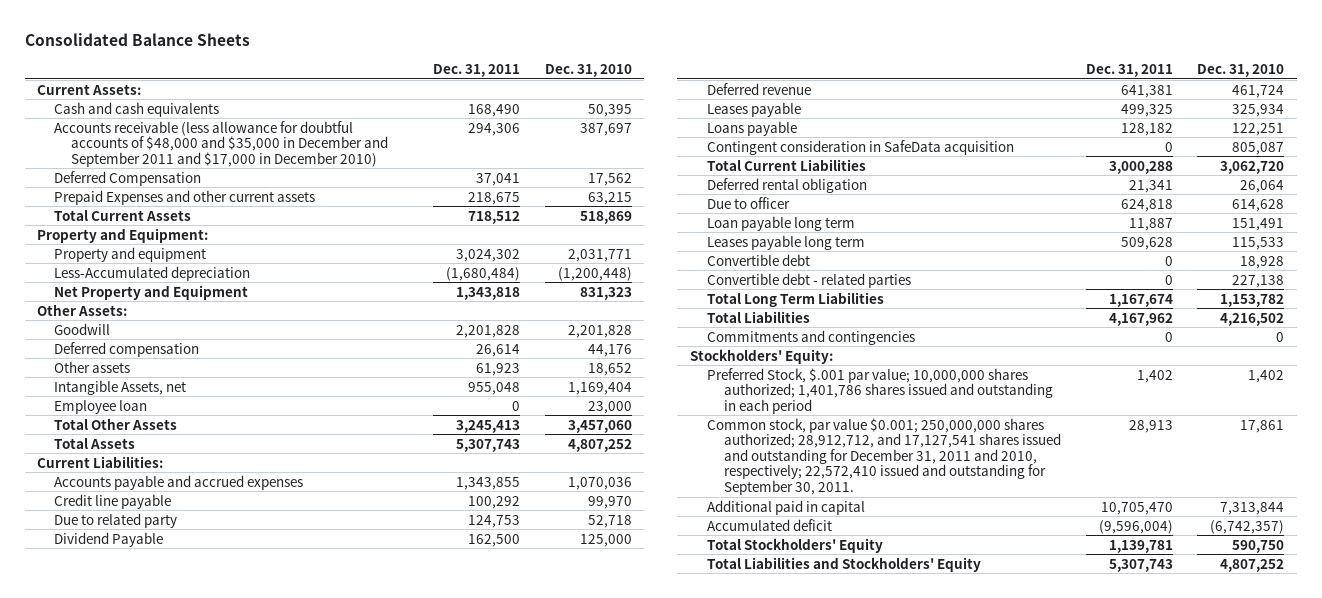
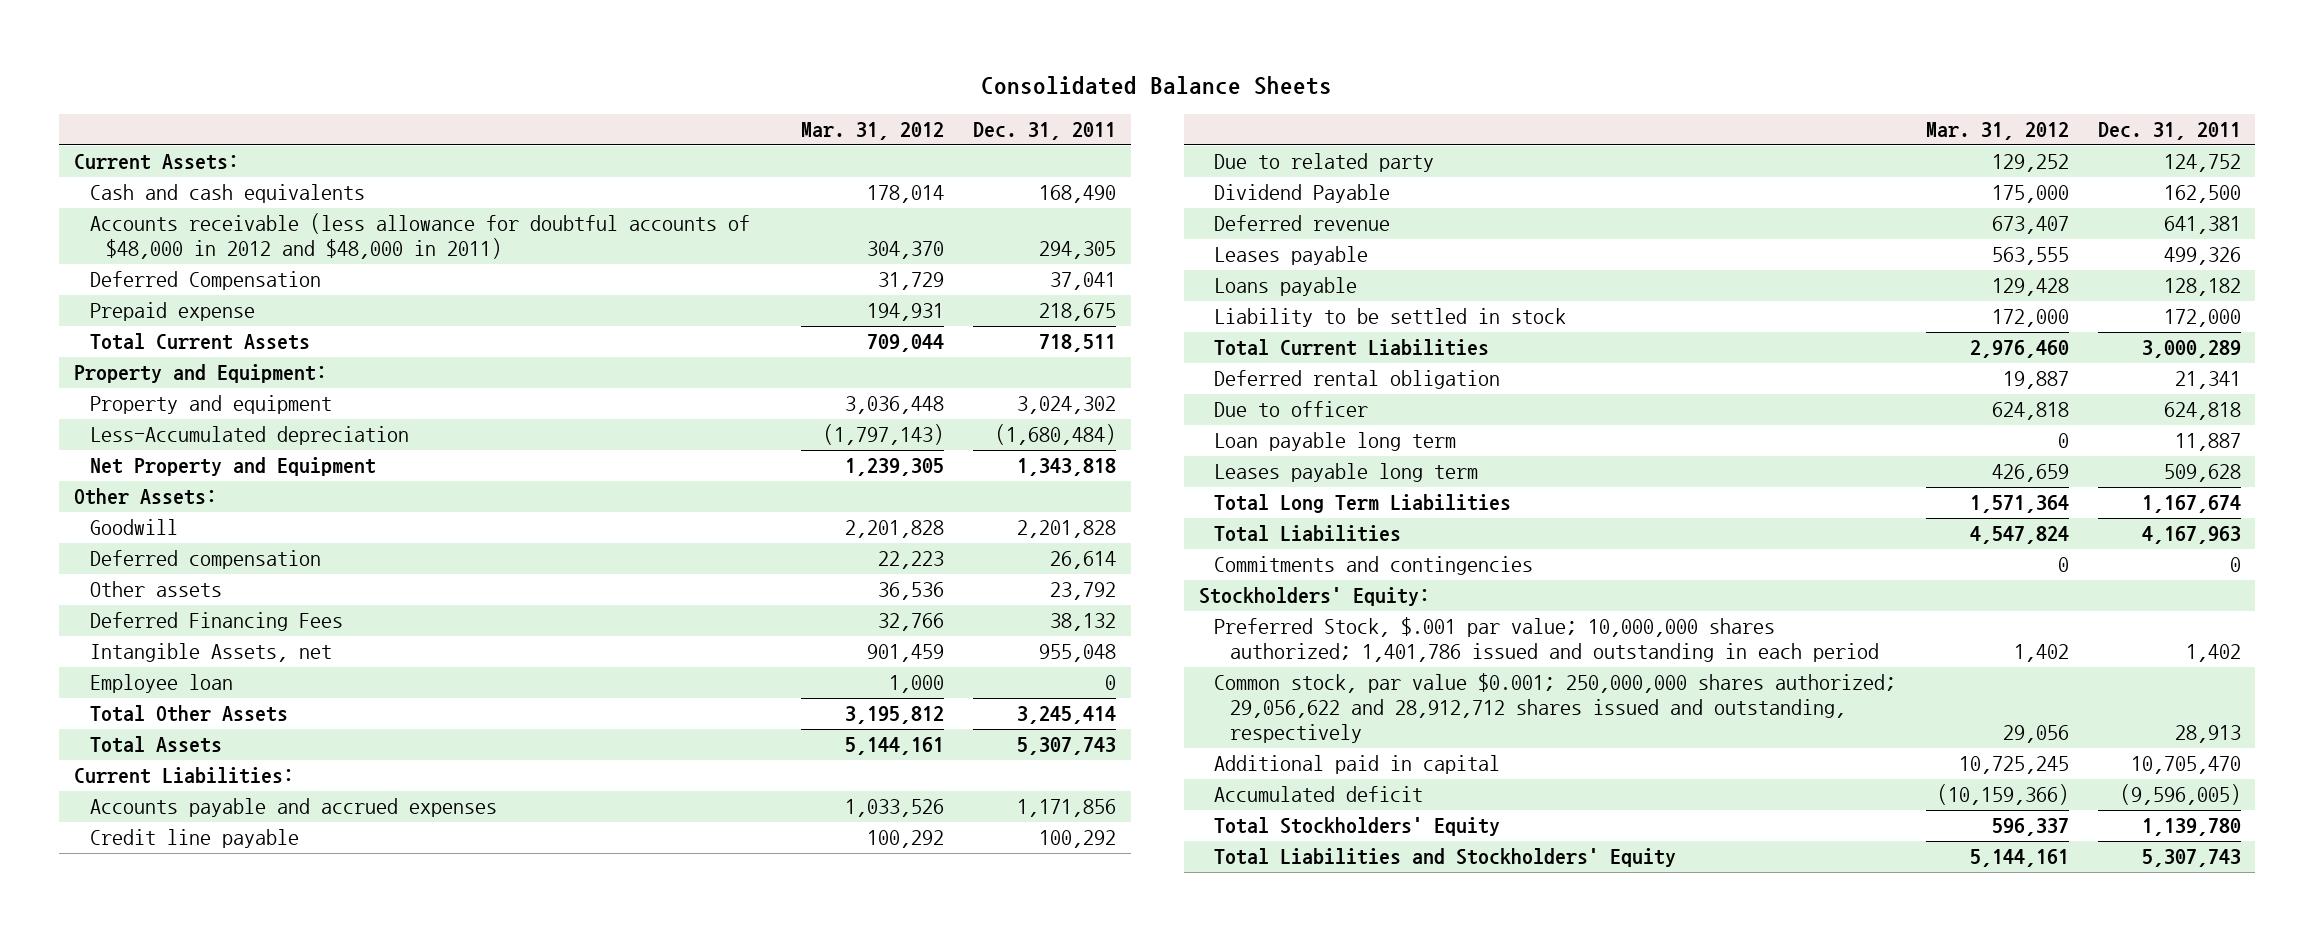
[544,63,632,77] Dec. 31, 2010 -> none
none -> [800,122,944,141] Mar. 31, 2012
[54,120,389,167] Accounts receivable (less allowance for doubtful accounts of $48,000 and $35,000 in December and September 2011 and $17,000 in December 2010) -> [89,213,750,260] Accounts receivable (less allowance for doubtful accounts of $48,000 in 2012 and $48,000 in 2011)
[468,122,521,136] 294,306 -> [1039,241,1117,260] 294,305
[54,189,316,205] Prepaid Expenses and other current assets -> [89,302,255,322] Prepaid expense
[468,210,521,224] 718,512 -> [1039,334,1117,353] 718,511
[476,362,521,376] 61,923 -> [1050,582,1117,601] 23,792
none -> [89,612,343,632] Deferred Financing Fees
[456,419,521,433] 3,245,413 -> [1017,706,1117,725] 3,245,414
[456,476,521,490] 1,343,855 -> [1017,799,1117,818] 1,171,856
[468,514,521,528] 124,753 -> [2163,154,2241,173] 124,752
[1120,103,1173,117] 499,325 -> [2163,247,2241,266] 499,326
[706,139,1014,155] Contingent consideration in SafeData acquisition -> none
none -> [1214,308,1567,328] Liability to be settled in stock
[1108,160,1173,174] 3,000,288 -> [2141,340,2241,359] 3,000,289
[706,253,810,266] Convertible debt -> none
[706,272,911,288] Convertible debt - related parties -> none
[1108,312,1173,326] 4,167,962 -> [2141,526,2241,545] 4,167,963
[706,367,1053,414] Preferred Stock, $.001 par value; 10,000,000 shares authorized; 1,401,786 shares issued and outstanding in each period -> [1214,617,1880,663] Preferred Stock, $.001 par value; 10,000,000 shares authorized; 1,401,786 issued and outstanding in each period
[706,417,1061,495] Common stock, par value $0.001; 250,000,000 shares authorized; 28,912,712, and 17,127,541 shares issued and outstanding for December 31, 2011 and 2010, respectively; 22,572,410 issued and outstanding for September 30, 2011. -> [1214,673,1897,744] Common stock, par value $0.001; 250,000,000 shares authorized; 29,056,622 and 28,912,712 shares issued and outstanding, respectively
[1098,519,1173,534] (9,596,004) -> [2119,784,2241,806] (9,596,005)
[1108,539,1173,553] 1,139,781 -> [2141,818,2241,837] 1,139,780

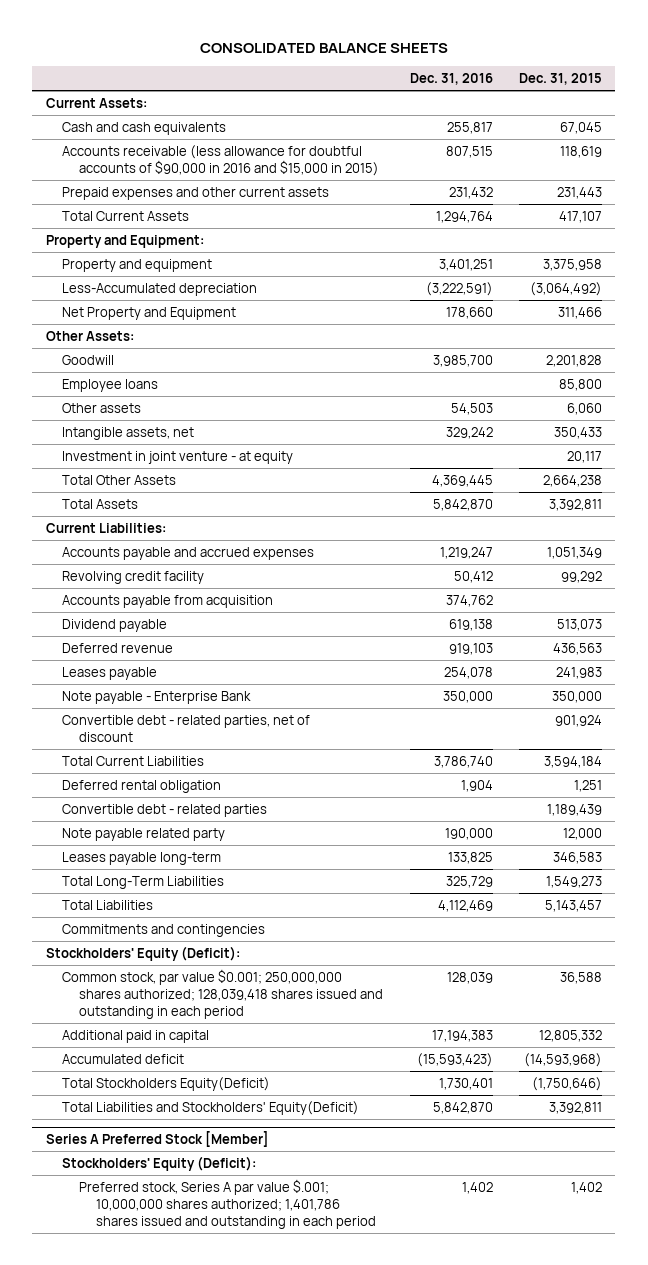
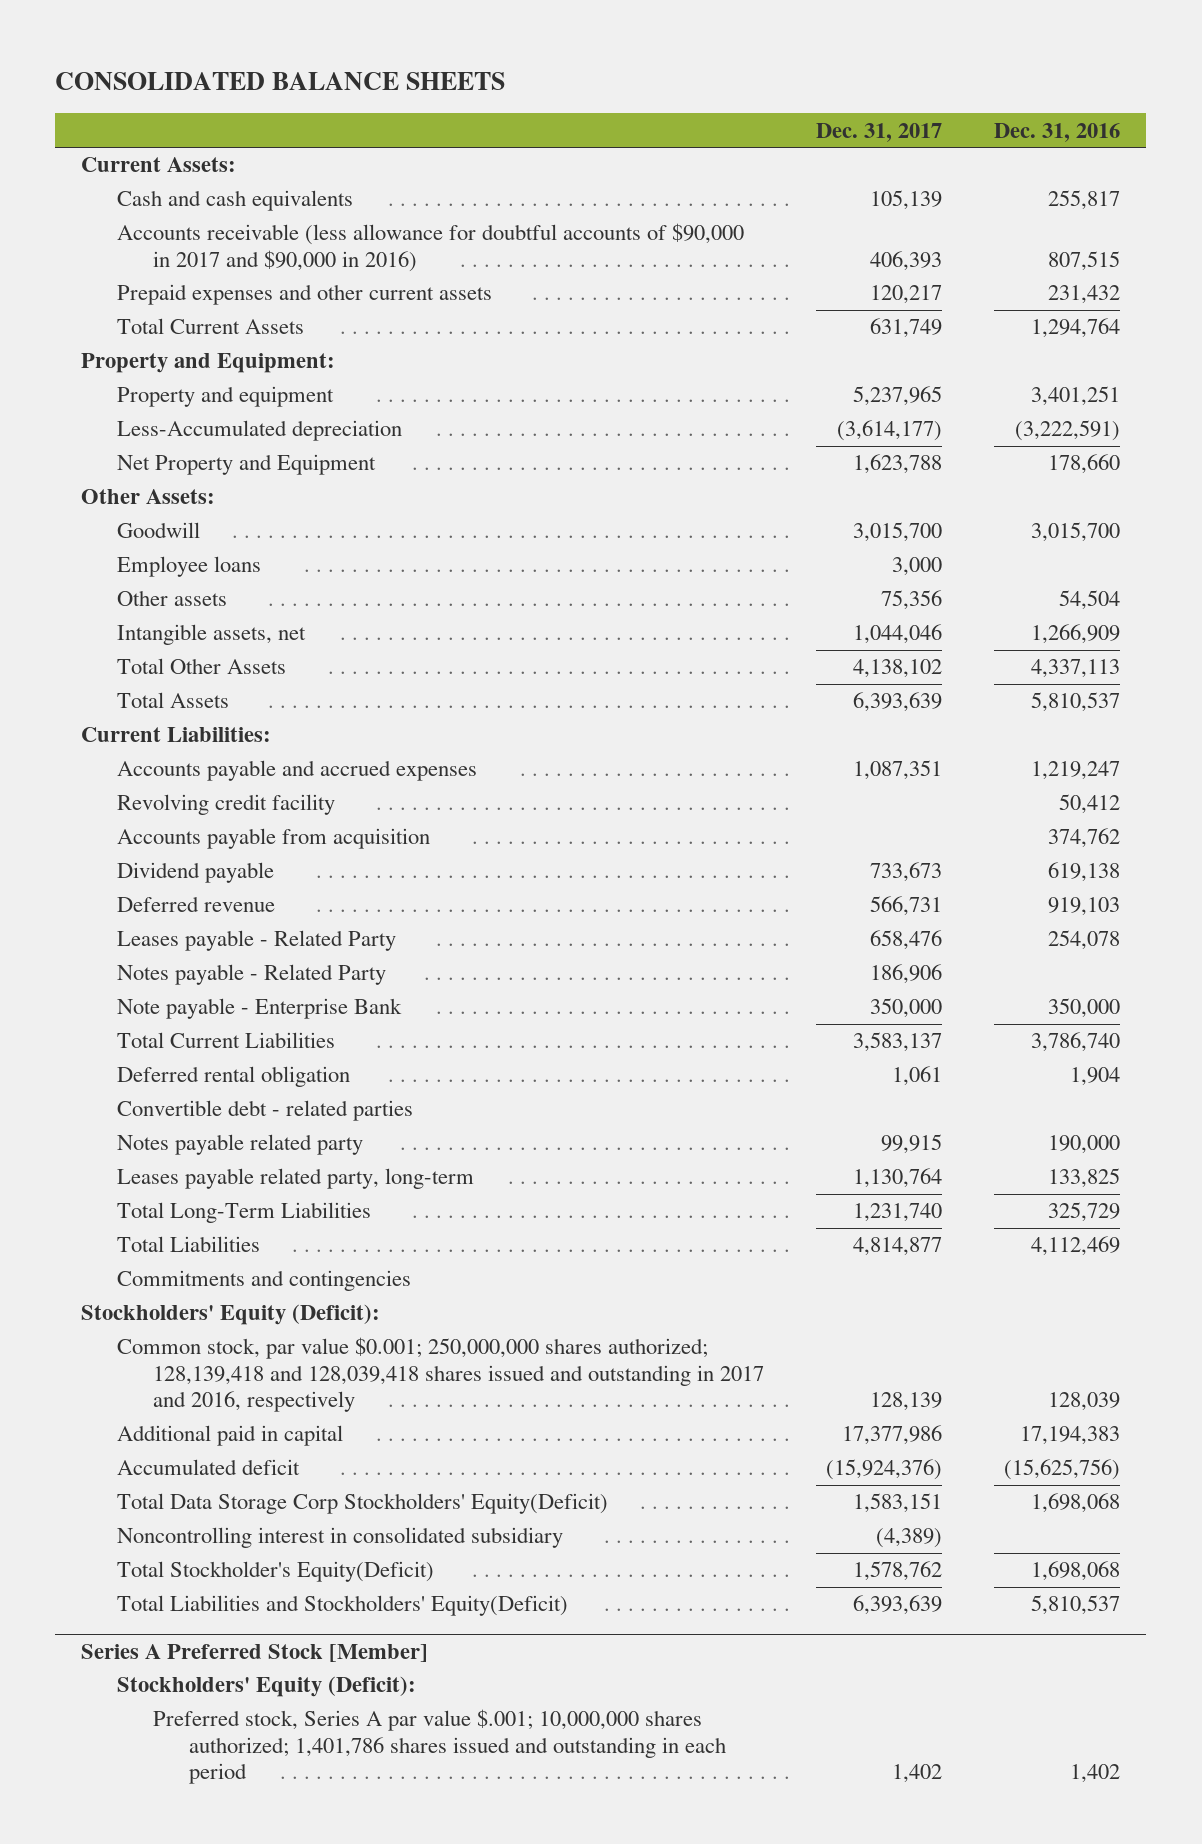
[519,72,603,85] Dec. 31, 2015 -> none
none -> [816,122,943,142] Dec. 31, 2017
[62,144,380,176] Accounts receivable (less allowance for doubtful accounts of $90,000 in 2016 and $15,000 in 2015) -> [117,223,745,272] Accounts receivable (less allowance for doubtful accounts of $90,000 in 2017 and $90,000 in 2016)
[432,354,493,367] 3,985,700 -> [1031,522,1121,543] 3,015,700
[62,450,294,464] Investment in joint venture - at equity -> none
[450,402,493,415] 54,503 -> [1059,590,1121,611] 54,504
[445,426,493,439] 329,242 -> [1031,624,1121,645] 1,266,909
[431,474,493,487] 4,369,445 -> [1031,659,1121,679] 4,337,113
[432,498,493,511] 5,842,870 -> [1031,692,1121,713] 5,810,537
[62,666,158,680] Leases payable -> [117,930,397,952] Leases payable - Related Party
none -> [117,964,387,986] Notes payable - Related Party
[62,714,311,742] Convertible debt - related parties, net of discount -> none
[62,827,226,841] Note payable related party -> [117,1134,364,1156] Notes payable related party
[62,851,222,865] Leases payable long-term -> [117,1168,475,1190] Leases payable related party, long-term
[62,968,384,1019] Common stock, par value $0.001; 250,000,000 shares authorized; 128,039,418 shares issued and outstanding in each period -> [117,1337,765,1413] Common stock, par value $0.001; 250,000,000 shares authorized; 128,139,418 and 128,039,418 shares issued and outstanding in 2017 and 2016, respectively
[416,1052,493,1067] (15,593,423) -> [1004,1459,1121,1481] (15,625,756)
[62,1076,271,1091] Total Stockholders Equity(Deficit) -> [117,1493,609,1515] Total Data Storage Corp Stockholders' Equity(Deficit)
[438,1077,493,1090] 1,730,401 -> [1031,1493,1121,1514] 1,698,068
none -> [117,1527,564,1549] Noncontrolling interest in consolidated subsidiary
none -> [117,1561,435,1583] Total Stockholder's Equity(Deficit)
[432,1101,493,1114] 5,842,870 -> [1031,1595,1121,1616] 5,810,537

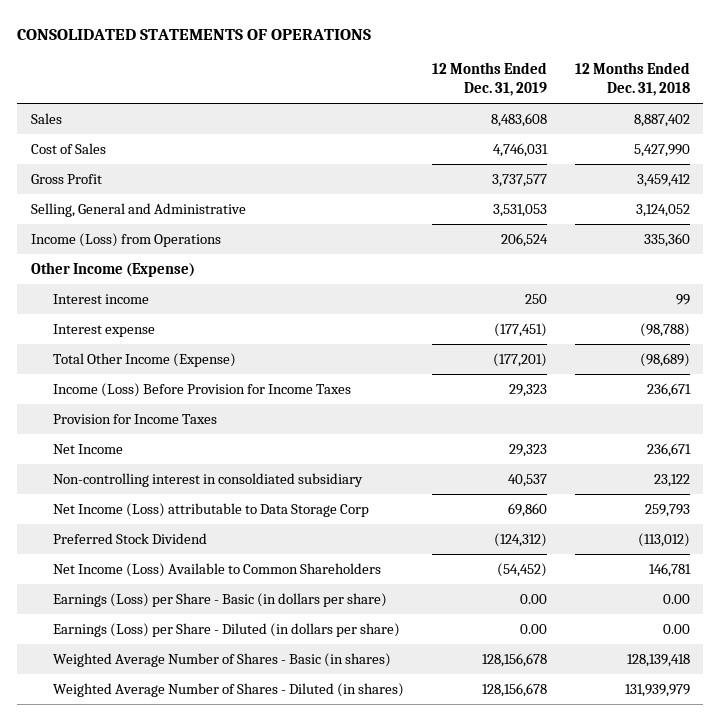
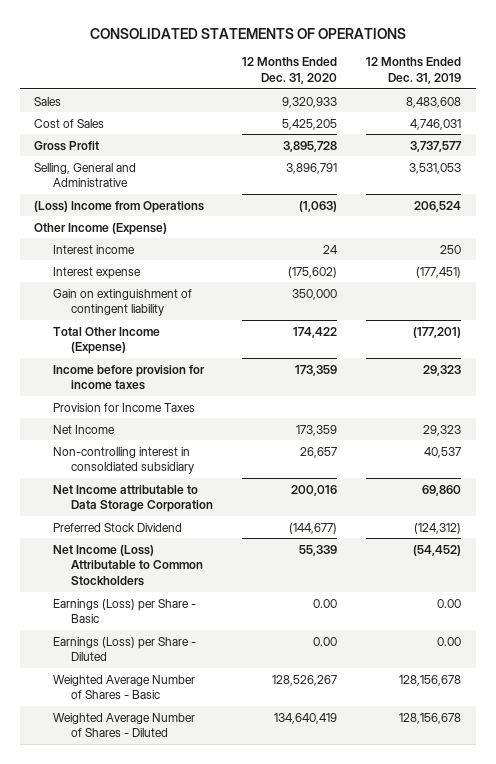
[574,62,690,96] 12 Months Ended Dec. 31, 2018 -> none
none -> [241,57,337,84] 12 Months Ended Dec. 31, 2020
[31,233,222,248] Income (Loss) from Operations -> [34,200,205,213] (Loss) Income from Operations
none -> [52,288,192,317] Gain on extinguishment of contingent liability
[53,383,352,398] Income (Loss) Before Provision for Income Taxes -> [52,364,205,391] Income before provision for income taxes
[53,503,370,518] Net Income (Loss) attributable to Data Storage Corp -> [52,484,213,513] Net Income attributable to Data Storage Corporation
[53,563,382,578] Net Income (Loss) Available to Common Shareholders -> [52,544,203,586] Net Income (Loss) Attributable to Common Stockholders
[53,593,388,608] Earnings (Loss) per Share - Basic (in dollars per share) -> [52,598,196,624] Earnings (Loss) per Share - Basic
[53,623,401,638] Earnings (Loss) per Share - Diluted (in dollars per share) -> [52,636,196,662] Earnings (Loss) per Share - Diluted
[53,653,392,668] Weighted Average Number of Shares - Basic (in shares) -> [52,674,195,700] Weighted Average Number of Shares - Basic
[53,683,405,698] Weighted Average Number of Shares - Diluted (in shares) -> [52,712,195,738] Weighted Average Number of Shares - Diluted

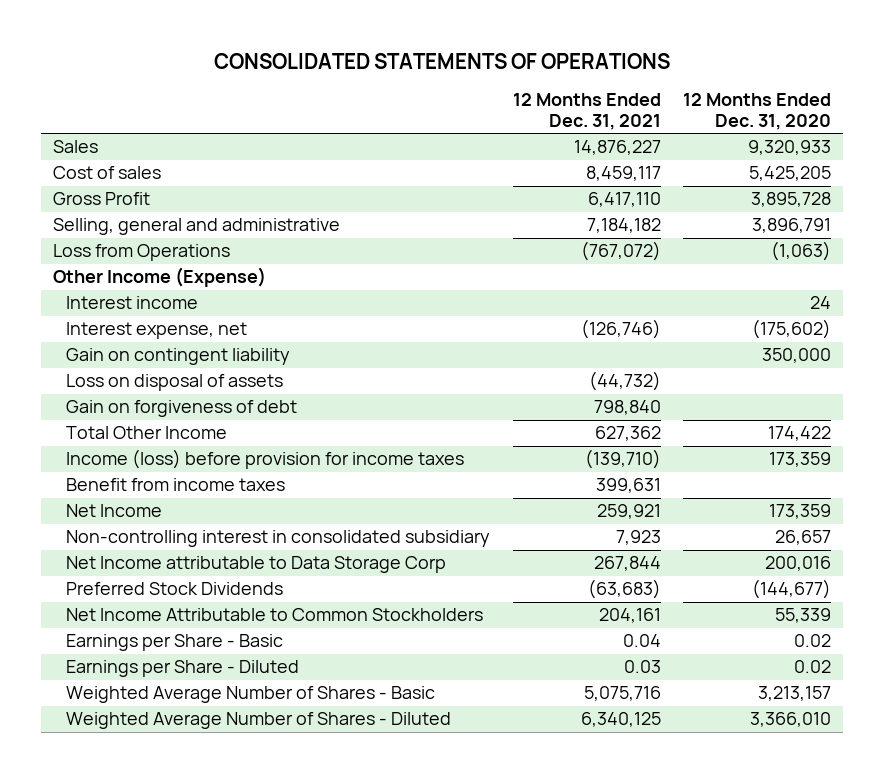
[366,57,462,84] 12 Months Ended Dec. 31, 2019 -> none
none -> [512,93,661,131] 12 Months Ended Dec. 31, 2021
[34,118,105,128] Cost of Sales -> [52,166,161,180] Cost of sales
[34,162,137,188] Selling, General and Administrative -> [52,218,340,236] Selling, general and administrative
[34,200,205,213] (Loss) Income from Operations -> [52,244,230,262] Loss from Operations
[52,266,141,279] Interest expense -> [66,322,248,340] Interest expense, net
[52,288,192,317] Gain on extinguishment of contingent liability -> [66,348,291,366] Gain on contingent liability
none -> [66,374,284,392] Loss on disposal of assets
none -> [66,400,298,418] Gain on forgiveness of debt
[52,326,160,355] Total Other Income (Expense) -> [66,426,228,440] Total Other Income
[52,364,205,391] Income before provision for income taxes -> [66,449,465,470] Income (loss) before provision for income taxes
[52,402,195,412] Provision for Income Taxes -> [66,478,286,492] Benefit from income taxes
[52,446,194,475] Non-controlling interest in consoldiated subsidiary -> [66,530,491,548] Non-controlling interest in consolidated subsidiary
[52,484,213,513] Net Income attributable to Data Storage Corporation -> [66,556,447,574] Net Income attributable to Data Storage Corp
[52,522,182,532] Preferred Stock Dividend -> [66,582,284,596] Preferred Stock Dividends
[52,544,203,586] Net Income (Loss) Attributable to Common Stockholders -> [66,608,484,622] Net Income Attributable to Common Stockholders
[52,598,196,624] Earnings (Loss) per Share - Basic -> [66,634,284,652] Earnings per Share - Basic
[312,598,337,608] 0.00 -> [794,634,832,648] 0.02
[52,636,196,662] Earnings (Loss) per Share - Diluted -> [66,660,300,678] Earnings per Share - Diluted
[312,636,337,646] 0.00 -> [794,660,832,674] 0.02
[271,674,337,686] 128,526,267 -> [758,686,832,702] 3,213,157
[273,712,337,724] 134,640,419 -> [750,712,832,728] 3,366,010

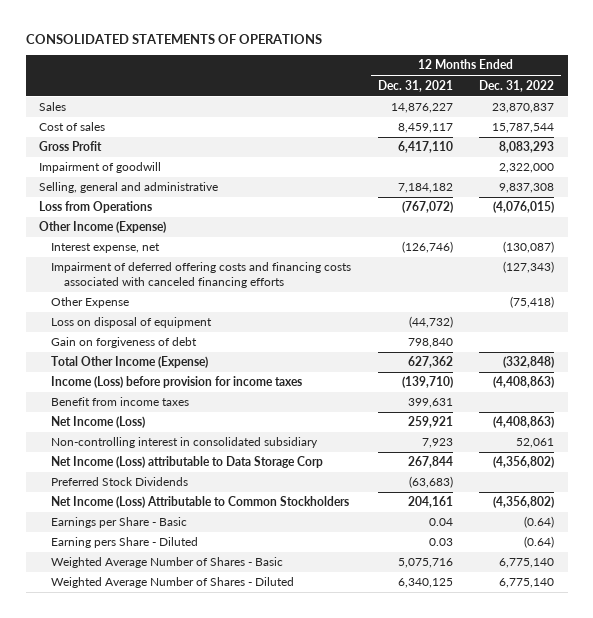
[683,93,832,131] 12 Months Ended Dec. 31, 2020 -> none
none -> [479,79,555,92] Dec. 31, 2022
none -> [39,162,162,174] Impairment of goodwill
[66,296,199,310] Interest income -> none
[66,348,291,366] Gain on contingent liability -> none
none -> [51,262,352,288] Impairment of deferred offering costs and financing costs associated with canceled financing efforts
none -> [51,297,130,309] Other Expense
[66,374,284,392] Loss on disposal of assets -> [51,317,213,329] Loss on disposal of equipment
[66,426,228,440] Total Other Income -> [51,356,209,369] Total Other Income (Expense)
[66,449,465,470] Income (loss) before provision for income taxes -> [51,376,303,389] Income (Loss) before provision for income taxes
[66,504,163,518] Net Income -> [51,416,146,429] Net Income (Loss)
[66,556,447,574] Net Income attributable to Data Storage Corp -> [51,456,324,469] Net Income (Loss) attributable to Data Storage Corp
[66,608,484,622] Net Income Attributable to Common Stockholders -> [51,496,350,509] Net Income (Loss) Attributable to Common Stockholders
[66,660,300,678] Earnings per Share - Diluted -> [51,537,199,549] Earning pers Share - Diluted

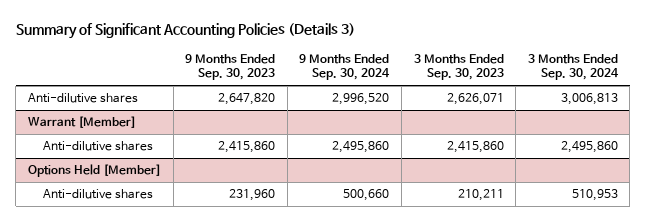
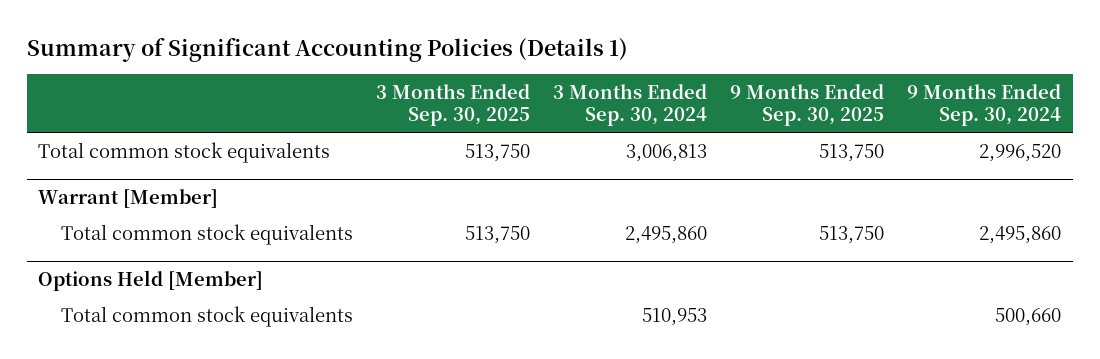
[15,23,355,40] Summary of Significant Accounting Policies (Details 3) -> [26,37,628,62] Summary of Significant Accounting Policies (Details 1)
[185,53,276,81] 9 Months Ended Sep. 30, 2023 -> none
[413,53,504,81] 3 Months Ended Sep. 30, 2023 -> none
none -> [375,83,530,127] 3 Months Ended Sep. 30, 2025
none -> [730,83,885,127] 9 Months Ended Sep. 30, 2025
[28,93,139,104] Anti-dilutive shares -> [38,141,331,163] Total common stock equivalents
[42,141,153,152] Anti-dilutive shares -> [60,223,353,245] Total common stock equivalents
[42,189,153,200] Anti-dilutive shares -> [60,305,353,327] Total common stock equivalents

